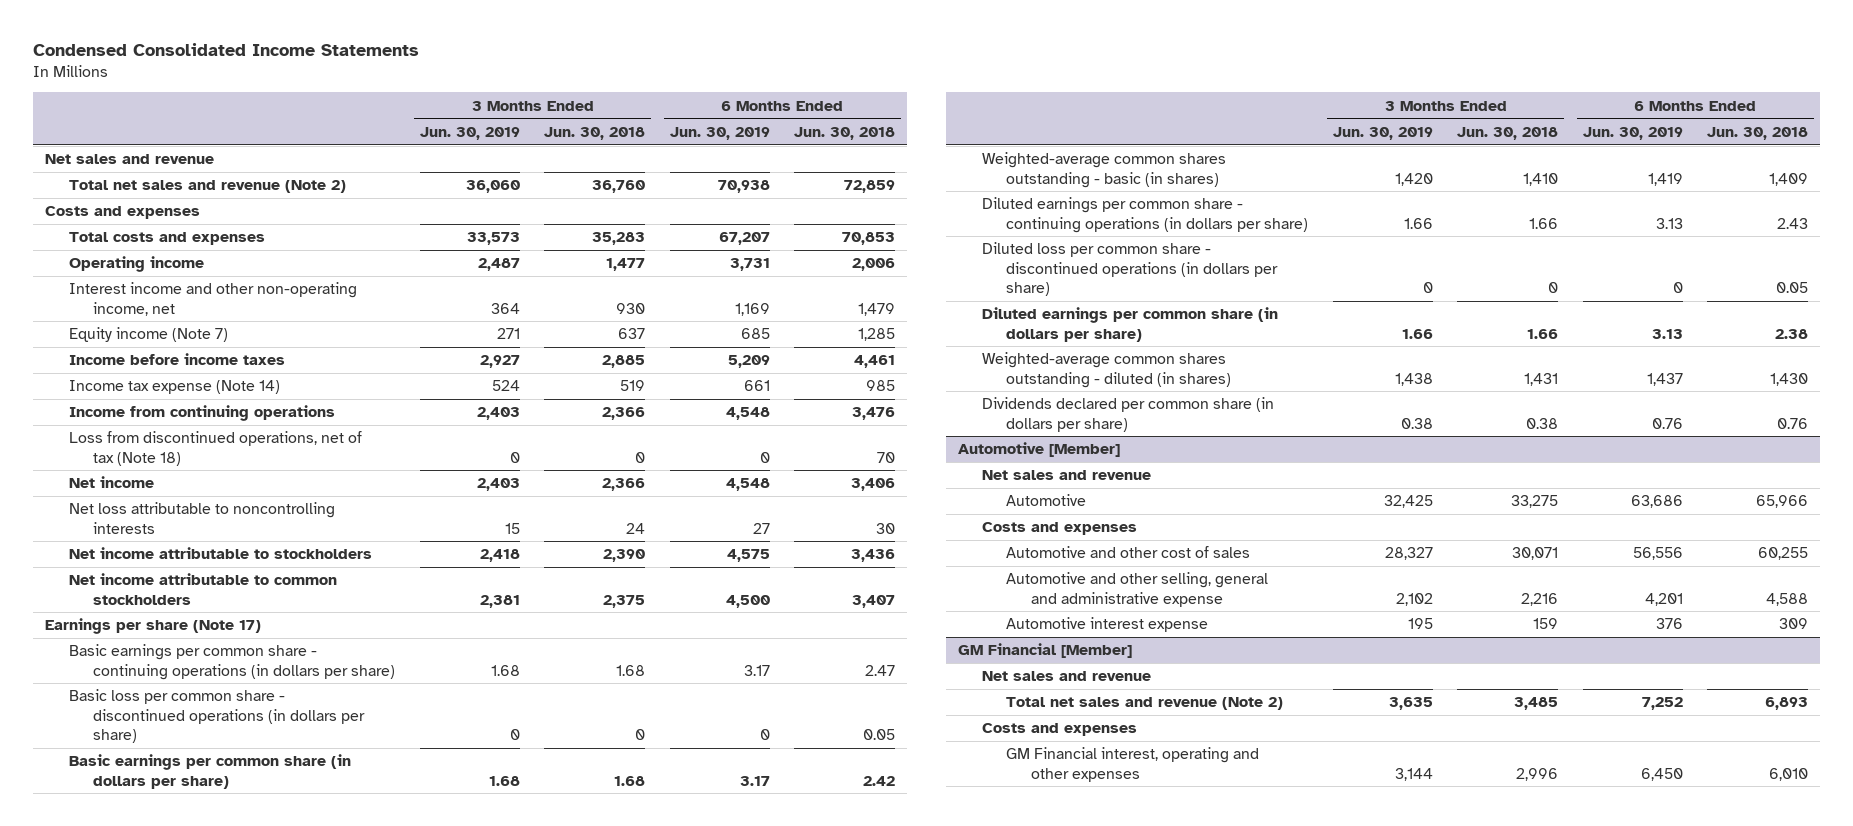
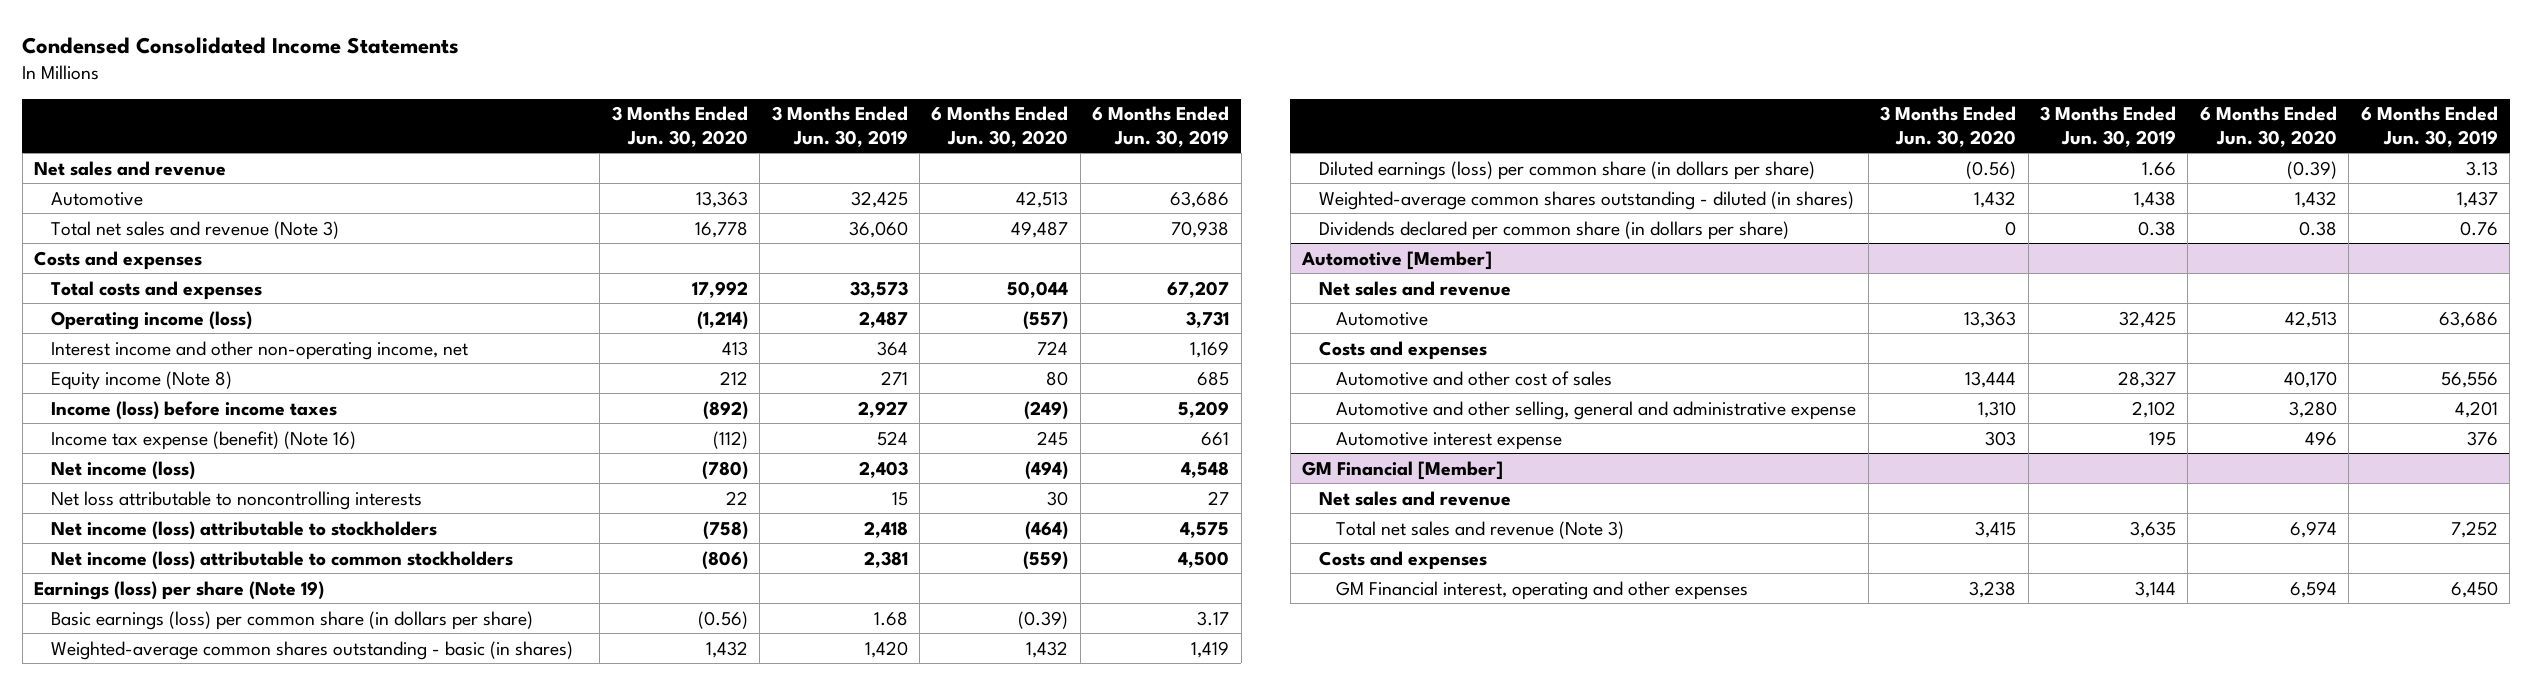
[544,126,646,140] Jun. 30, 2018 -> none
[794,126,896,140] Jun. 30, 2018 -> none
none -> [611,106,748,147] 3 Months Ended Jun. 30, 2020
none -> [931,106,1069,147] 6 Months Ended Jun. 30, 2020
none -> [50,191,143,206] Automotive
[69,180,347,194] Total net sales and revenue (Note 2) -> [50,220,339,239] Total net sales and revenue (Note 3)
[69,256,205,273] Operating income -> [50,310,252,330] Operating income (loss)
[69,405,336,422] Income from continuing operations -> none
[69,431,363,466] Loss from discontinued operations, net of tax (Note 18) -> none
[69,327,229,343] Equity income (Note 7) -> [50,370,232,390] Equity income (Note 8)
[69,353,286,366] Income before income taxes -> [50,400,337,420] Income (loss) before income taxes
[69,380,281,395] Income tax expense (Note 14) -> [50,430,356,450] Income tax expense (benefit) (Note 16)
[69,476,155,489] Net income -> [50,460,195,480] Net income (loss)
[69,644,396,680] Basic earnings per common share - continuing operations (in dollars per share) -> none
[69,689,366,743] Basic loss per common share - discontinued operations (in dollars per share) -> none
[69,547,373,560] Net income attributable to stockholders -> [50,520,437,540] Net income (loss) attributable to stockholders
[69,573,338,605] Net income attributable to common stockholders -> [50,550,513,570] Net income (loss) attributable to common stockholders
[44,618,261,635] Earnings per share (Note 17) -> [33,580,324,600] Earnings (loss) per share (Note 19)
[69,754,352,789] Basic earnings per common share (in dollars per share) -> [50,610,533,630] Basic earnings (loss) per common share (in dollars per share)
[982,197,1309,233] Diluted earnings per common share - continuing operations (in dollars per share) -> none
[982,242,1279,296] Diluted loss per common share - discontinued operations (in dollars per share) -> none
[982,307,1279,342] Diluted earnings per common share (in dollars per share) -> [1319,160,1816,180] Diluted earnings (loss) per common share (in dollars per share)
[1006,697,1284,711] Total net sales and revenue (Note 2) -> [1336,520,1625,539] Total net sales and revenue (Note 3)

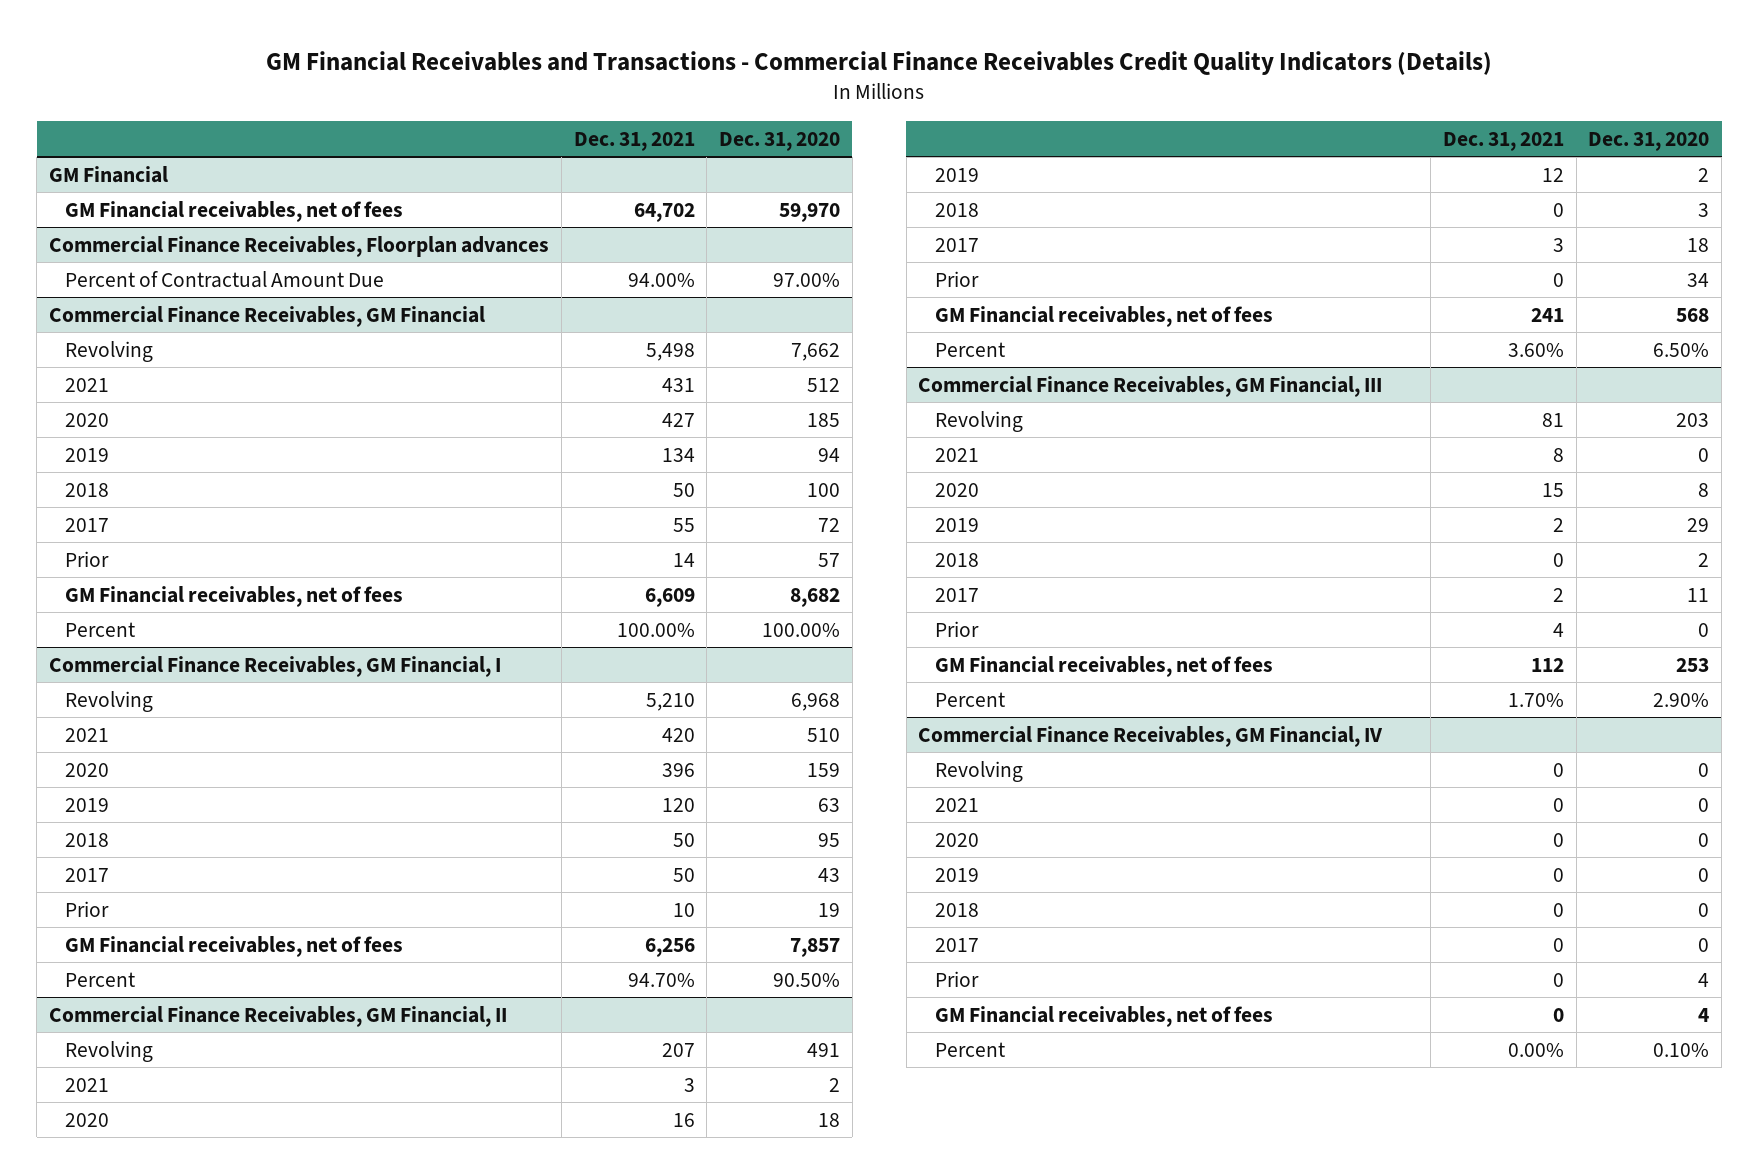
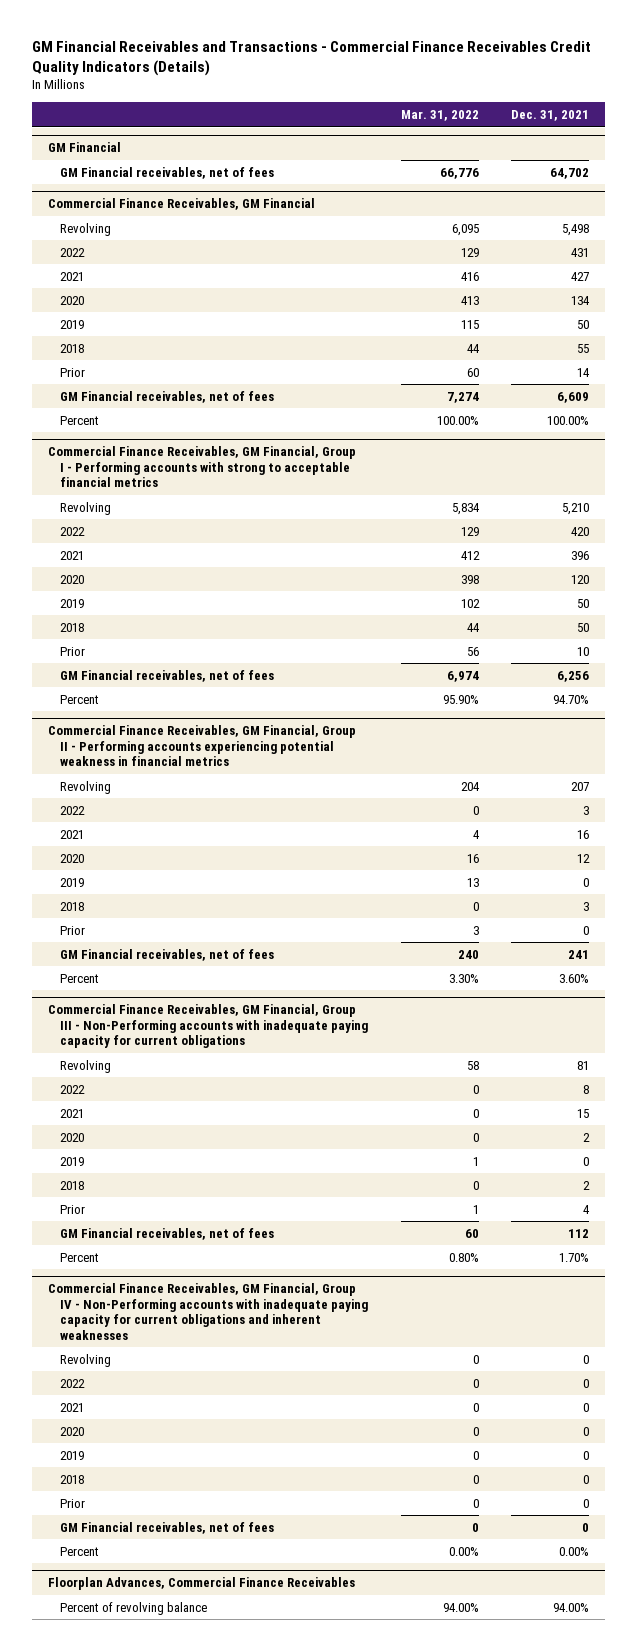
[718,131,840,151] Dec. 31, 2020 -> none
none -> [400,110,479,122] Mar. 31, 2022
[49,235,550,257] Commercial Finance Receivables, Floorplan advances -> none
[65,270,385,288] Percent of Contractual Amount Due -> none
[65,517,110,532] 2017 -> none
none -> [60,247,86,257] 2022
[661,377,695,392] 431 -> [570,271,589,281] 427
[661,412,695,427] 427 -> [570,295,590,305] 134
[661,447,695,462] 134 -> [576,319,589,329] 50
[672,482,695,497] 50 -> [576,343,589,353] 55
[49,655,502,677] Commercial Finance Receivables, GM Financial, I -> none
none -> [47,446,356,488] Commercial Finance Receivables, GM Financial, Group I - Performing accounts with strong to acceptable financial metrics
none -> [60,526,86,536] 2022
[661,727,695,742] 420 -> [570,550,589,560] 396
[661,762,695,777] 396 -> [570,574,589,584] 120
[661,797,695,812] 120 -> [576,598,589,608] 50
[65,867,110,882] 2017 -> none
[49,1005,508,1027] Commercial Finance Receivables, GM Financial, II -> none
none -> [47,725,356,767] Commercial Finance Receivables, GM Financial, Group II - Performing accounts experiencing potential weakness in financial metrics
[934,237,979,252] 2017 -> none
none -> [60,805,86,815] 2022
[683,1077,695,1092] 3 -> [576,829,589,839] 16
[672,1112,695,1127] 16 -> [576,853,590,863] 12
[1541,167,1564,182] 12 -> [582,877,589,887] 0
[1552,202,1564,217] 0 -> [582,901,589,911] 3
[918,375,1383,397] Commercial Finance Receivables, GM Financial, III -> none
none -> [47,1004,369,1049] Commercial Finance Receivables, GM Financial, Group III - Non-Performing accounts with inadequate paying capacity for current obligations
[934,587,979,602] 2017 -> none
none -> [60,1084,86,1094] 2022
[1552,447,1564,462] 8 -> [576,1108,589,1118] 15
[1541,482,1564,497] 15 -> [582,1132,590,1142] 2
[1552,517,1564,532] 2 -> [582,1156,589,1166] 0
[1552,552,1564,567] 0 -> [582,1180,590,1190] 2
[918,725,1384,747] Commercial Finance Receivables, GM Financial, IV -> none
none -> [47,1283,369,1340] Commercial Finance Receivables, GM Financial, Group IV - Non-Performing accounts with inadequate paying capacity for current obligations and inherent weaknesses
none -> [60,1378,86,1388] 2022
[934,937,979,952] 2017 -> none
none -> [47,1577,355,1591] Floorplan Advances, Commercial Finance Receivables
none -> [60,1601,208,1615] Percent of revolving balance

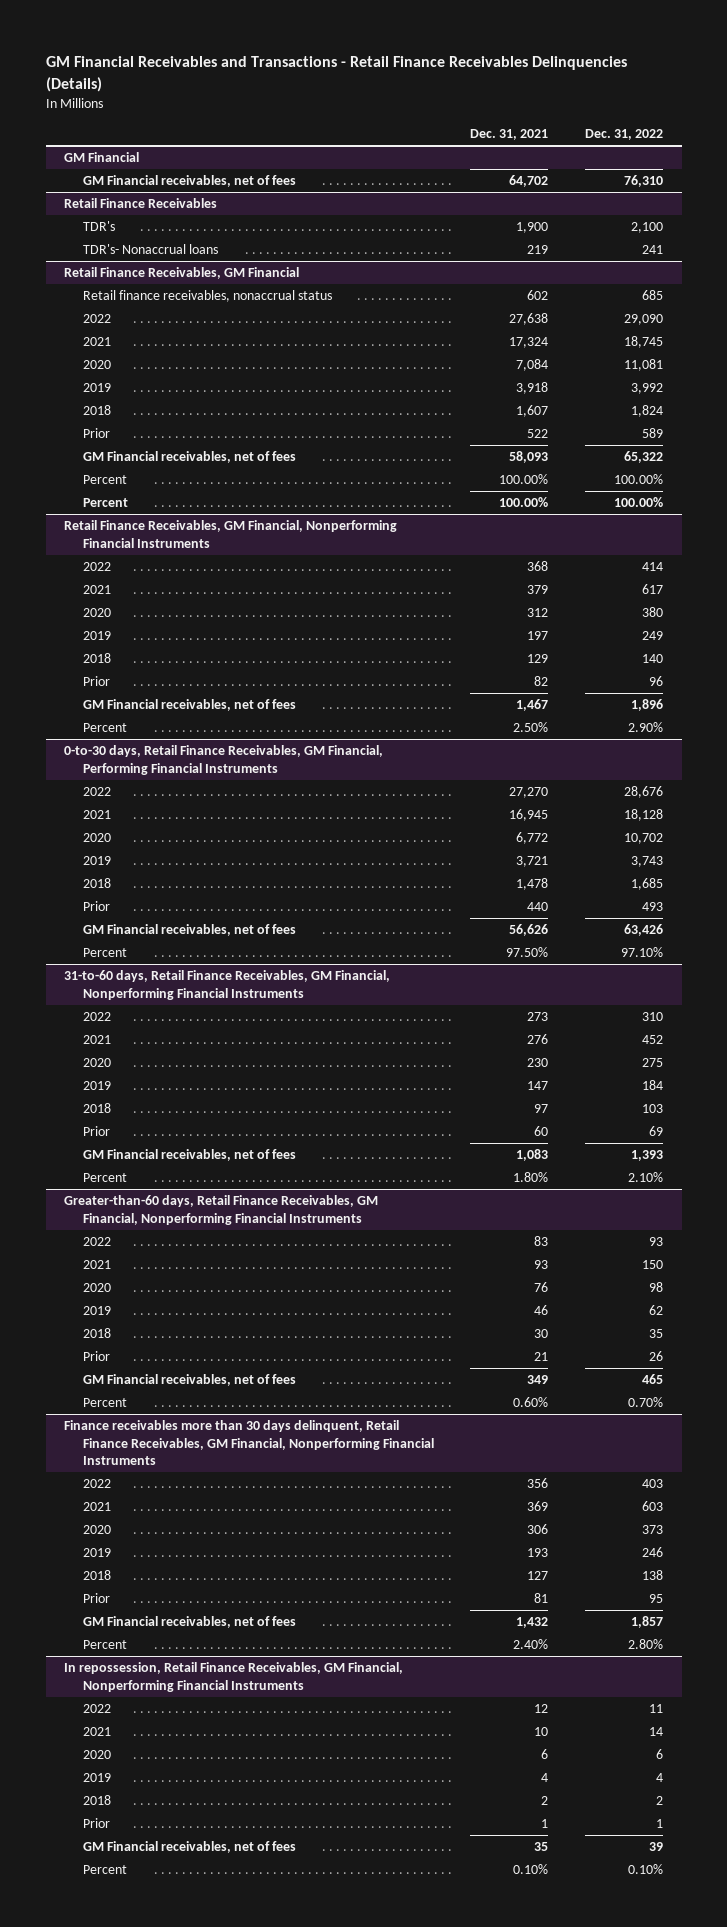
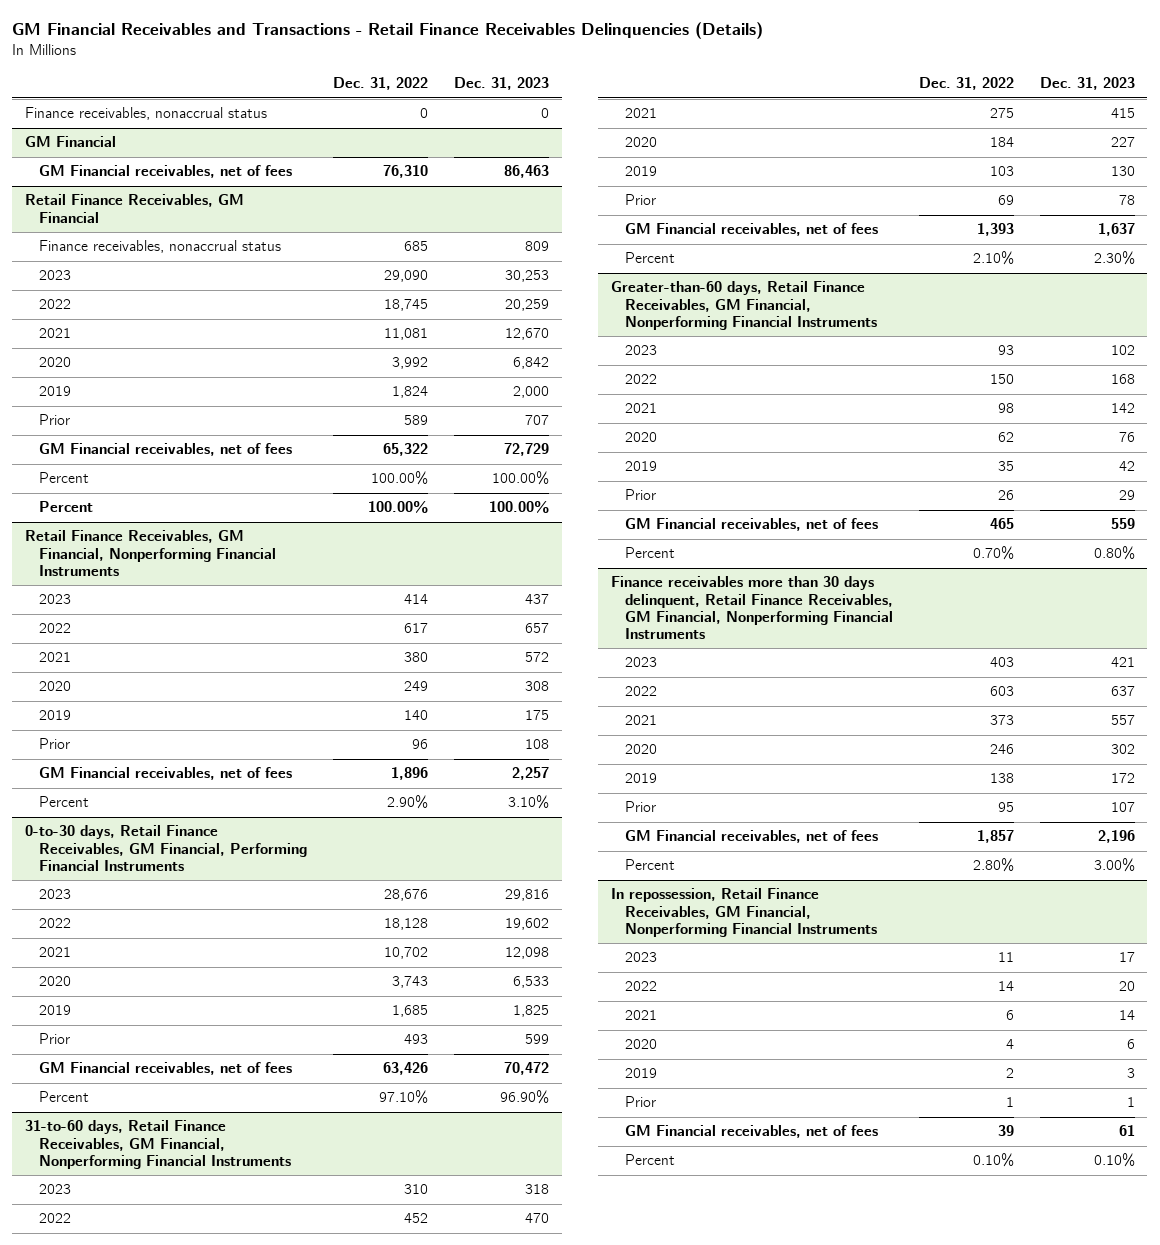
[470,129,549,141] Dec. 31, 2021 -> none
none -> [453,77,549,91] Dec. 31, 2023
none -> [25,107,268,121] Finance receivables, nonaccrual status
[64,198,218,209] Retail Finance Receivables -> none
[82,221,115,232] TDR's -> none
[82,244,218,255] TDR's- Nonaccrual loans -> none
[82,405,111,416] 2018 -> none
[82,290,332,303] Retail finance receivables, nonaccrual status -> [39,240,282,254] Finance receivables, nonaccrual status
none -> [39,270,72,281] 2023
[624,314,664,326] 29,090 -> [384,299,429,312] 18,745
[624,336,664,349] 18,745 -> [384,328,429,341] 11,081
[624,359,664,372] 11,081 -> [392,357,429,370] 3,992
[631,383,664,395] 3,992 -> [392,386,429,399] 1,824
[82,653,111,664] 2018 -> none
none -> [39,594,72,605] 2023
[642,562,664,572] 414 -> [404,623,429,634] 617
[642,584,664,595] 617 -> [404,652,429,663] 380
[642,607,664,618] 380 -> [404,681,429,692] 249
[642,631,664,641] 249 -> [404,710,429,721] 140
[82,878,111,889] 2018 -> none
none -> [39,889,72,900] 2023
[624,786,664,799] 28,676 -> [384,918,429,931] 18,128
[624,809,664,822] 18,128 -> [384,947,429,960] 10,702
[624,833,664,845] 10,702 -> [392,976,429,989] 3,743
[631,856,664,868] 3,743 -> [392,1005,429,1018] 1,685
[82,1103,111,1114] 2018 -> none
none -> [39,1184,72,1195] 2023
[642,1012,664,1022] 310 -> [404,1213,429,1224] 452
[642,1035,664,1045] 452 -> [989,108,1014,119] 275
[642,1058,664,1068] 275 -> [989,137,1014,148] 184
[642,1080,664,1091] 184 -> [989,166,1014,177] 103
[82,1328,111,1339] 2018 -> none
none -> [625,345,658,356] 2023
[649,1237,664,1247] 93 -> [989,374,1014,385] 150
[642,1260,664,1270] 150 -> [997,403,1014,414] 98
[649,1282,664,1293] 98 -> [997,432,1014,443] 62
[649,1305,664,1316] 62 -> [997,461,1014,472] 35
[82,1570,111,1581] 2018 -> none
none -> [625,657,658,668] 2023
[642,1479,664,1489] 403 -> [989,686,1014,697] 603
[642,1501,664,1512] 603 -> [989,715,1014,726] 373
[642,1525,664,1535] 373 -> [989,744,1014,755] 246
[642,1547,664,1558] 246 -> [989,773,1014,784] 138
[82,1795,111,1806] 2018 -> none
none -> [625,952,658,963] 2023
[649,1704,664,1714] 11 -> [997,981,1014,992] 14
[649,1727,664,1737] 14 -> [1005,1010,1014,1021] 6
[656,1749,664,1760] 6 -> [1005,1039,1014,1050] 4
[656,1773,664,1783] 4 -> [1005,1068,1014,1079] 2

